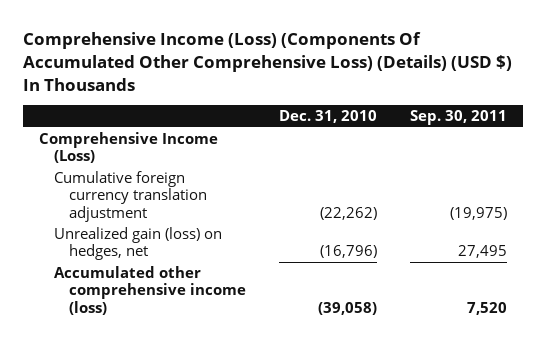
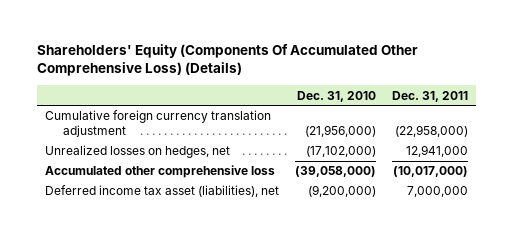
[22,32,512,91] Comprehensive Income (Loss) (Components Of Accumulated Other Comprehensive Loss) (Details) (USD $) In Thousands -> [36,44,418,77] Shareholders' Equity (Components Of Accumulated Other Comprehensive Loss) (Details)
[409,110,507,126] Sep. 30, 2011 -> none
none -> [391,90,468,102] Dec. 31, 2011
[39,131,219,164] Comprehensive Income (Loss) -> none
[320,206,378,220] (22,262) -> [304,125,376,138] (21,956,000)
[54,226,223,261] Unrealized gain (loss) on hedges, net -> [44,145,230,159] Unrealized losses on hedges, net
[320,245,378,259] (16,796) -> [305,146,376,158] (17,102,000)
[54,265,247,315] Accumulated other comprehensive income (loss) -> [44,165,275,179] Accumulated other comprehensive loss
[318,301,378,315] (39,058) -> [294,166,376,178] (39,058,000)
none -> [44,185,279,198] Deferred income tax asset (liabilities), net

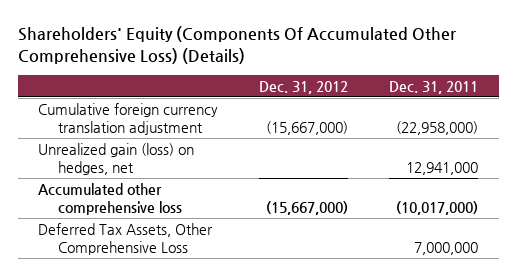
[296,90,376,102] Dec. 31, 2010 -> none
none -> [259,80,349,94] Dec. 31, 2012
[44,145,230,159] Unrealized losses on hedges, net -> [38,143,195,175] Unrealized gain (loss) on hedges, net
[44,185,279,198] Deferred income tax asset (liabilities), net -> none
none -> [38,223,214,255] Deferred Tax Assets, Other Comprehensive Loss

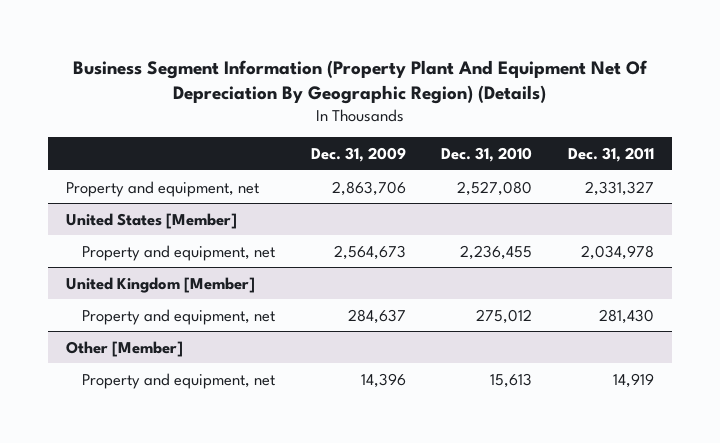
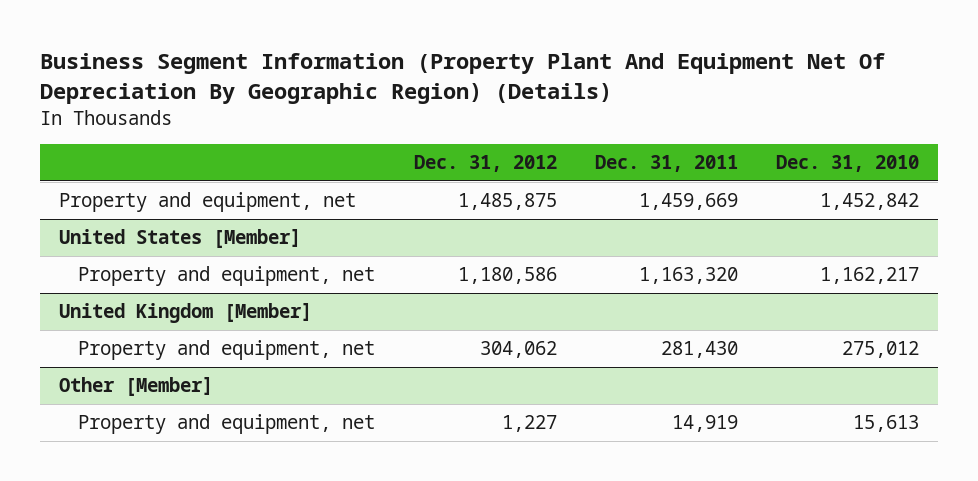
[310,147,406,163] Dec. 31, 2009 -> none
none -> [413,155,557,173] Dec. 31, 2012
[457,180,533,196] 2,527,080 -> [820,193,920,211] 1,452,842
[585,180,655,196] 2,331,327 -> [638,193,738,211] 1,459,669
[460,244,533,260] 2,236,455 -> [820,267,920,285] 1,162,217
[581,244,655,260] 2,034,978 -> [638,267,738,285] 1,163,320

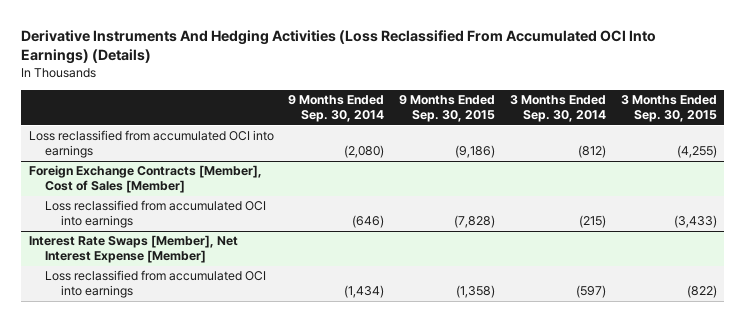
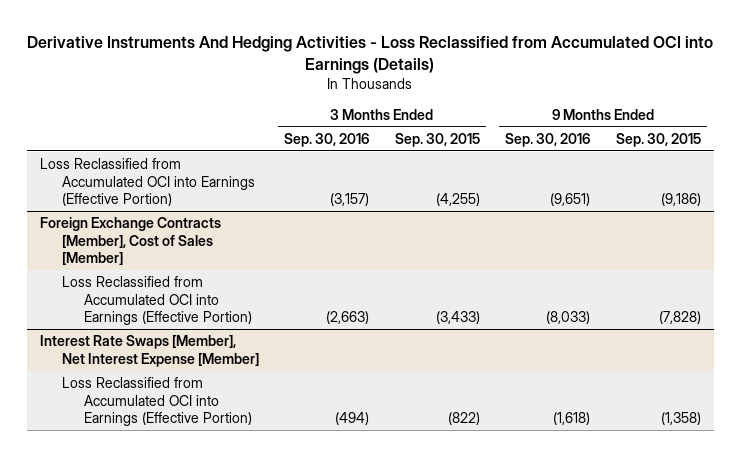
[21,29,657,65] Derivative Instruments And Hedging Activities (Loss Reclassified From Accumulated OCI Into Earnings) (Details) -> [27,36,714,74] Derivative Instruments And Hedging Activities - Loss Reclassified from Accumulated OCI into Earnings (Details)
[288,95,385,123] 9 Months Ended Sep. 30, 2014 -> none
[510,95,607,123] 3 Months Ended Sep. 30, 2014 -> none
none -> [284,132,370,147] Sep. 30, 2016
none -> [505,132,591,147] Sep. 30, 2016
[28,130,274,159] Loss reclassified from accumulated OCI into earnings -> [39,158,255,207] Loss Reclassified from Accumulated OCI into Earnings (Effective Portion)
[44,200,266,229] Loss reclassified from accumulated OCI into earnings -> [61,276,252,326] Loss Reclassified from Accumulated OCI into Earnings (Effective Portion)
[44,270,266,299] Loss reclassified from accumulated OCI into earnings -> [61,377,252,427] Loss Reclassified from Accumulated OCI into Earnings (Effective Portion)

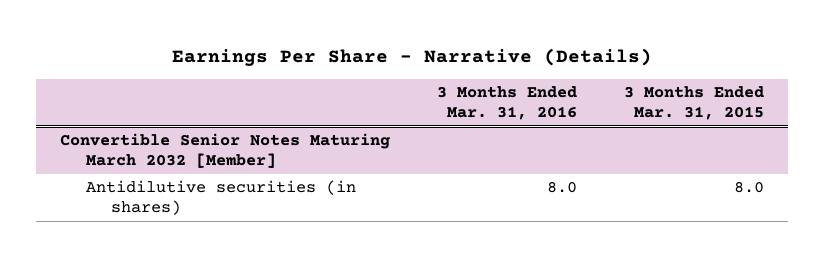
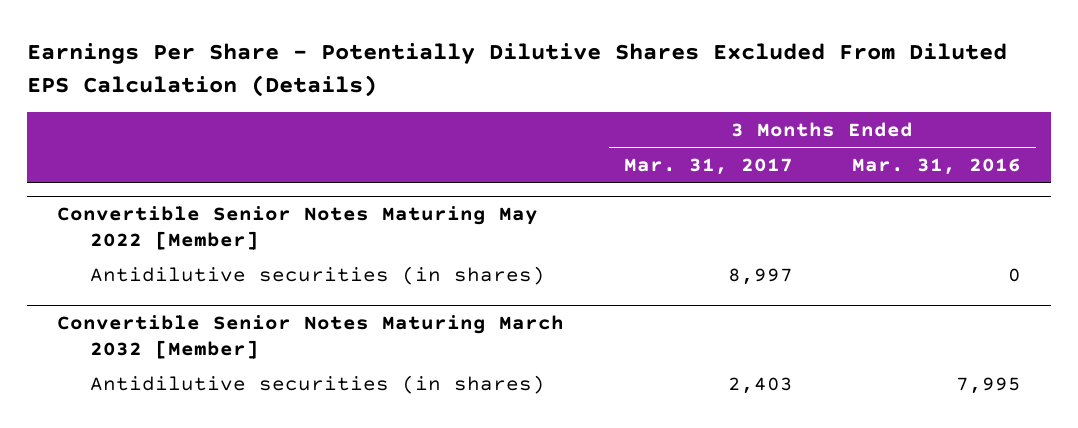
[172,48,653,67] Earnings Per Share - Narrative (Details) -> [27,43,1008,97] Earnings Per Share - Potentially Dilutive Shares Excluded From Diluted EPS Calculation (Details)
[624,86,765,121] 3 Months Ended Mar. 31, 2015 -> none
none -> [623,157,793,175] Mar. 31, 2017
none -> [56,205,538,251] Convertible Senior Notes Maturing May 2022 [Member]
none -> [90,265,546,285] Antidilutive securities (in shares)
[547,181,578,194] 8.0 -> [956,376,1022,394] 7,995

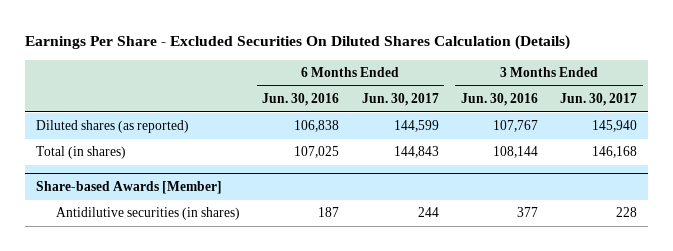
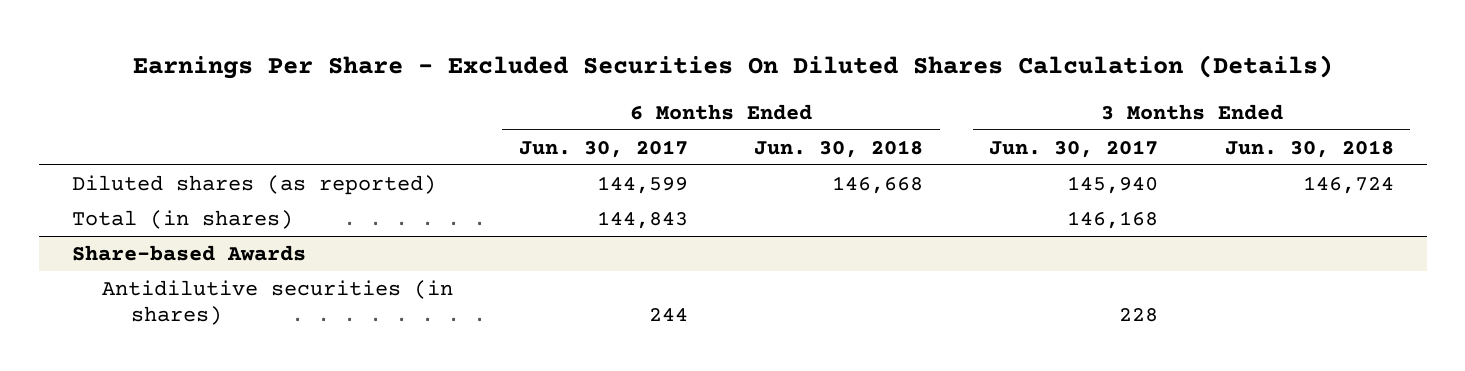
[262,93,340,107] Jun. 30, 2016 -> none
[460,93,538,107] Jun. 30, 2016 -> none
none -> [754,139,924,158] Jun. 30, 2018
none -> [1224,139,1394,158] Jun. 30, 2018
[35,181,222,195] Share-based Awards [Member] -> [71,244,306,261] Share-based Awards

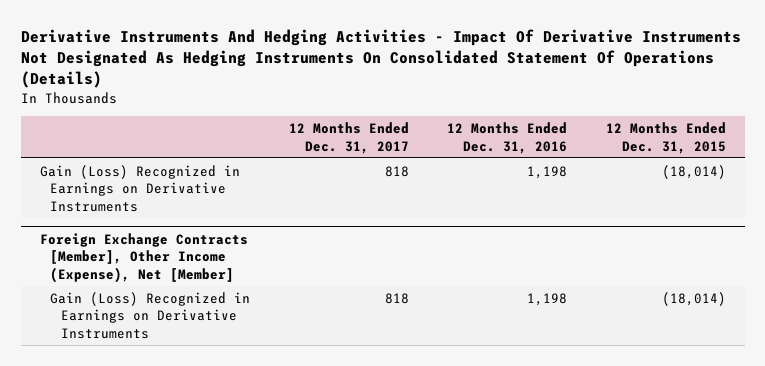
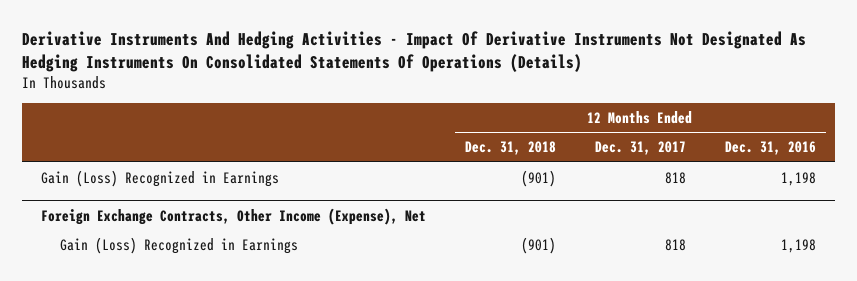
[20,28,741,89] Derivative Instruments And Hedging Activities - Impact Of Derivative Instruments Not Designated As Hedging Instruments On Consolidated Statement Of Operations (Details) -> [21,30,806,73] Derivative Instruments And Hedging Activities - Impact Of Derivative Instruments Not Designated As Hedging Instruments On Consolidated Statements Of Operations (Details)
[605,121,726,154] 12 Months Ended Dec. 31, 2015 -> none
none -> [465,141,557,156] Dec. 31, 2018
[39,164,240,213] Gain (Loss) Recognized in Earnings on Derivative Instruments -> [41,169,280,187] Gain (Loss) Recognized in Earnings
[39,232,248,283] Foreign Exchange Contracts [Member], Other Income (Expense), Net [Member] -> [41,207,427,225] Foreign Exchange Contracts, Other Income (Expense), Net
[50,291,251,340] Gain (Loss) Recognized in Earnings on Derivative Instruments -> [59,236,298,254] Gain (Loss) Recognized in Earnings

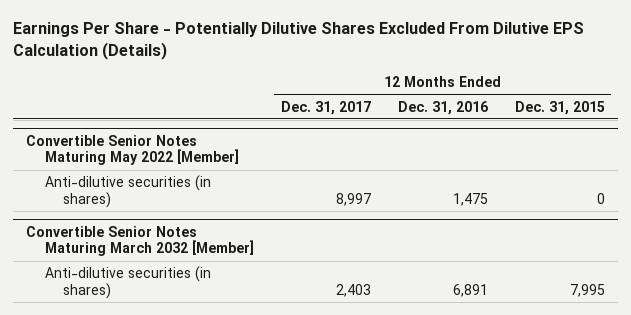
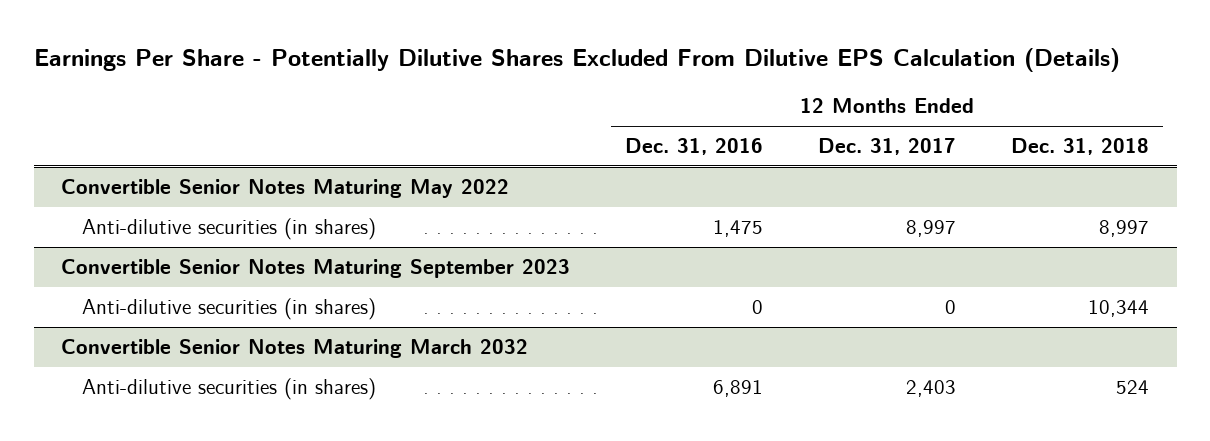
[514,100,605,115] Dec. 31, 2015 -> none
none -> [1011,138,1150,156] Dec. 31, 2018
[26,134,239,166] Convertible Senior Notes Maturing May 2022 [Member] -> [61,179,510,199] Convertible Senior Notes Maturing May 2022
none -> [61,259,571,279] Convertible Senior Notes Maturing September 2023
none -> [81,298,376,321] Anti-dilutive securities (in shares)
[26,225,254,257] Convertible Senior Notes Maturing March 2032 [Member] -> [61,339,529,359] Convertible Senior Notes Maturing March 2032

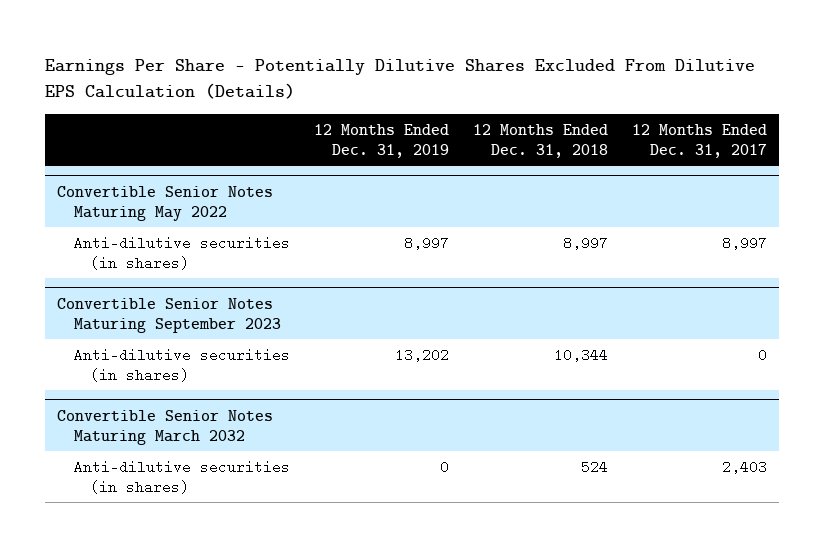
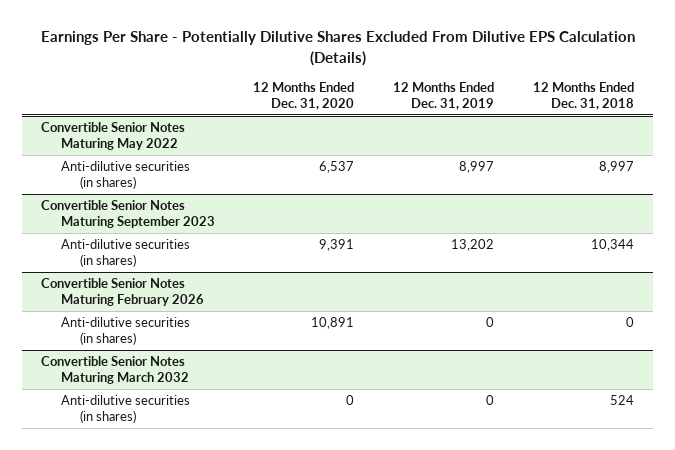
[632,123,768,158] 12 Months Ended Dec. 31, 2017 -> none
none -> [253,81,355,110] 12 Months Ended Dec. 31, 2020
none -> [41,278,204,307] Convertible Senior Notes Maturing February 2026
none -> [60,317,190,346] Anti-dilutive securities (in shares)

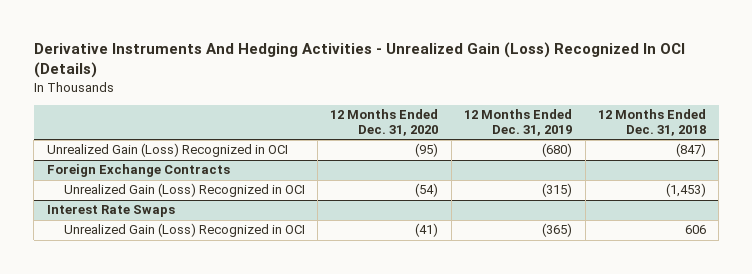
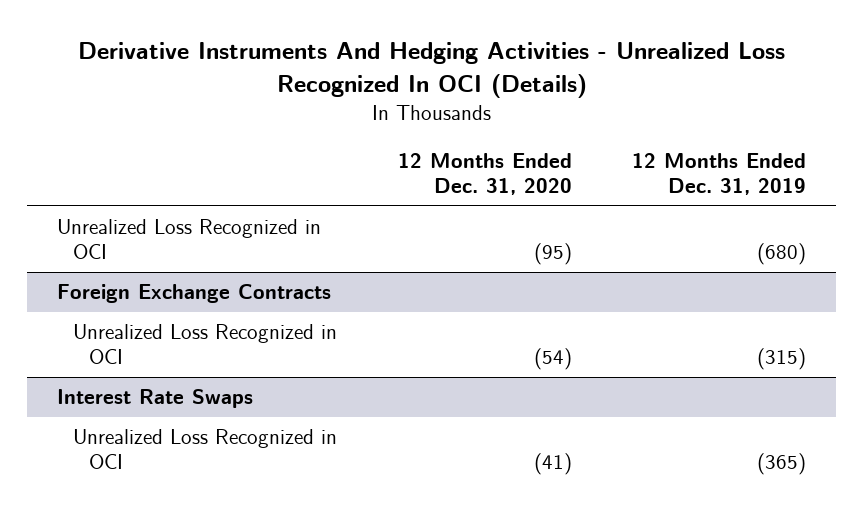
[33,41,685,79] Derivative Instruments And Hedging Activities - Unrealized Gain (Loss) Recognized In OCI (Details) -> [77,42,785,98] Derivative Instruments And Hedging Activities - Unrealized Loss Recognized In OCI (Details)
[597,109,706,137] 12 Months Ended Dec. 31, 2018 -> none
[46,143,288,158] Unrealized Gain (Loss) Recognized in OCI -> [56,219,321,260] Unrealized Loss Recognized in OCI
[63,183,305,198] Unrealized Gain (Loss) Recognized in OCI -> [72,324,337,365] Unrealized Loss Recognized in OCI
[63,223,305,238] Unrealized Gain (Loss) Recognized in OCI -> [72,429,337,470] Unrealized Loss Recognized in OCI

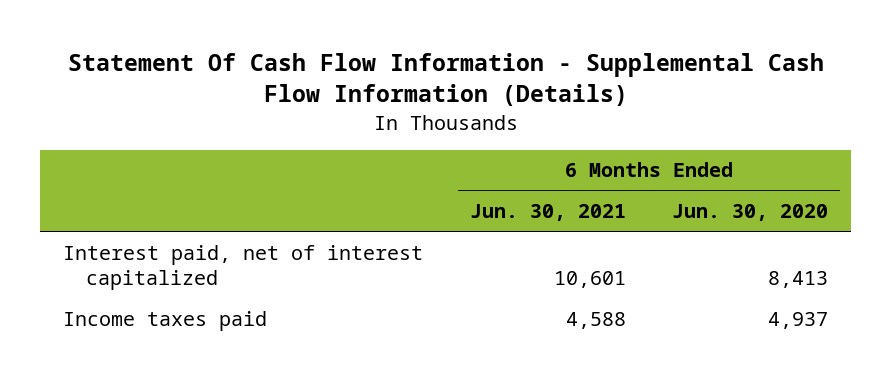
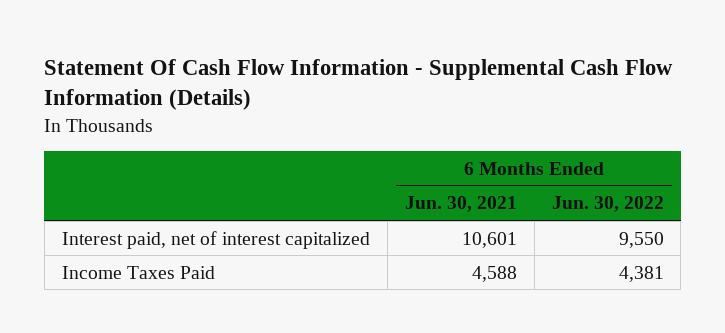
[672,204,829,222] Jun. 30, 2020 -> none
none -> [551,196,664,213] Jun. 30, 2022
[63,310,268,331] Income taxes paid -> [61,265,215,279] Income Taxes Paid

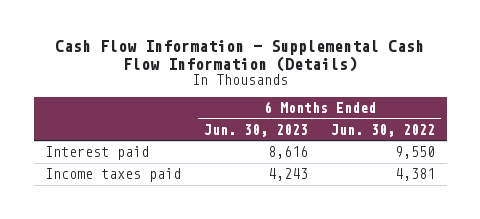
[44,58,674,111] Statement Of Cash Flow Information - Supplemental Cash Flow Information (Details) -> [55,39,425,72] Cash Flow Information - Supplemental Cash Flow Information (Details)
[404,196,517,213] Jun. 30, 2021 -> none
none -> [204,123,309,137] Jun. 30, 2023
[61,230,370,249] Interest paid, net of interest capitalized -> [45,146,150,161] Interest paid
[61,265,215,279] Income Taxes Paid -> [45,168,182,183] Income taxes paid

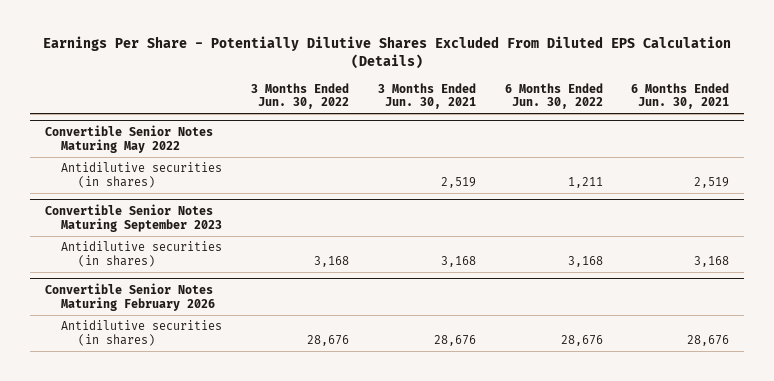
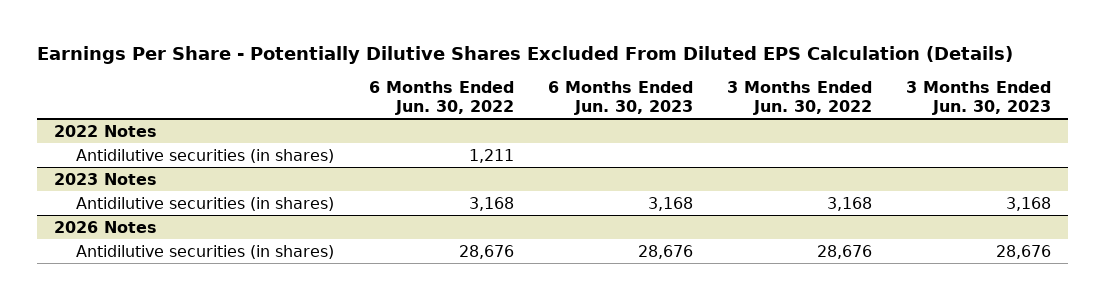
[377,82,476,110] 3 Months Ended Jun. 30, 2021 -> none
[631,82,730,110] 6 Months Ended Jun. 30, 2021 -> none
none -> [547,81,693,115] 6 Months Ended Jun. 30, 2023
none -> [906,81,1052,115] 3 Months Ended Jun. 30, 2023
[44,124,213,153] Convertible Senior Notes Maturing May 2022 -> [53,124,157,137] 2022 Notes
[44,203,223,232] Convertible Senior Notes Maturing September 2023 -> [53,172,157,185] 2023 Notes
[44,282,216,311] Convertible Senior Notes Maturing February 2026 -> [53,220,157,233] 2026 Notes

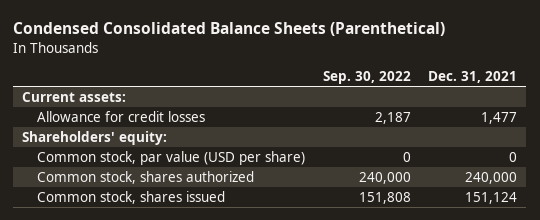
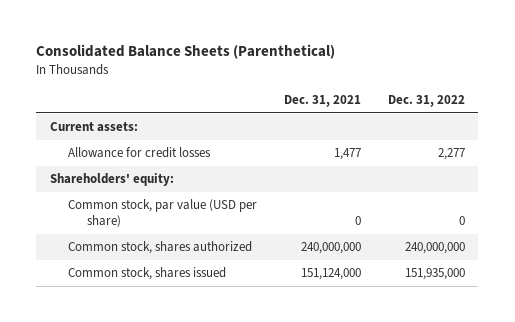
[13,22,446,37] Condensed Consolidated Balance Sheets (Parenthetical) -> [36,44,336,60] Consolidated Balance Sheets (Parenthetical)
[322,71,411,85] Sep. 30, 2022 -> none
none -> [387,94,465,107] Dec. 31, 2022
[465,171,518,184] 240,000 -> [301,242,362,255] 240,000,000
[465,191,518,204] 151,124 -> [301,268,362,281] 151,124,000

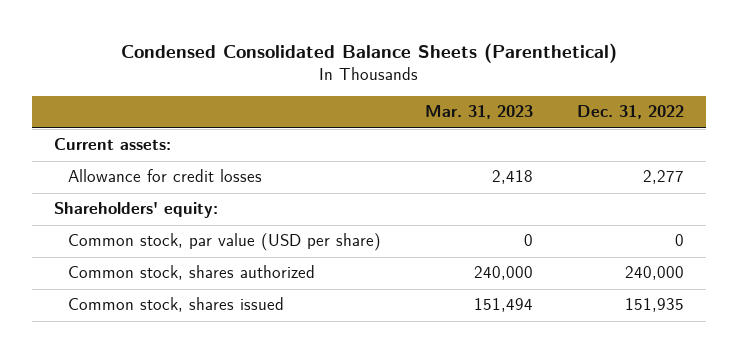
[36,44,336,60] Consolidated Balance Sheets (Parenthetical) -> [121,42,618,63] Condensed Consolidated Balance Sheets (Parenthetical)
[284,94,362,107] Dec. 31, 2021 -> none
none -> [424,105,533,120] Mar. 31, 2023
[404,242,465,255] 240,000,000 -> [624,266,684,281] 240,000
[404,268,465,281] 151,935,000 -> [624,298,684,313] 151,935

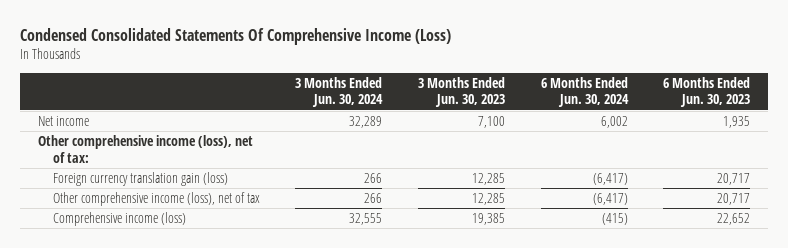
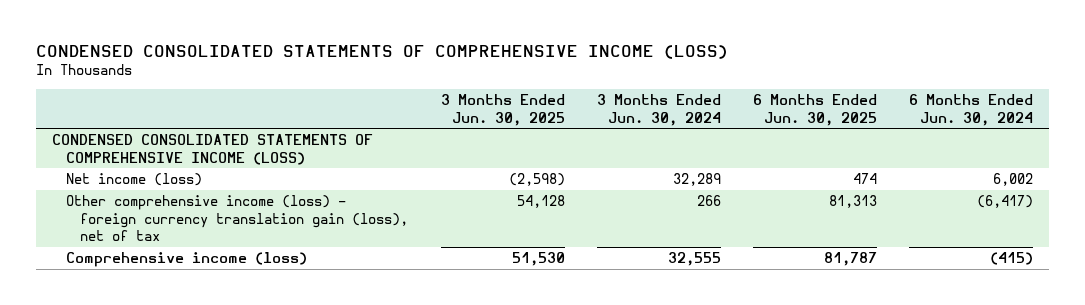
[19,27,451,45] Condensed Consolidated Statements Of Comprehensive Income (Loss) -> [35,44,728,59] CONDENSED CONSOLIDATED STATEMENTS OF COMPREHENSIVE INCOME (LOSS)
[418,76,506,108] 3 Months Ended Jun. 30, 2023 -> none
[663,76,751,108] 6 Months Ended Jun. 30, 2023 -> none
none -> [440,94,565,126] 3 Months Ended Jun. 30, 2025
none -> [752,94,877,126] 6 Months Ended Jun. 30, 2025
[37,135,253,163] Other comprehensive income (loss), net of tax: -> none
[52,192,260,207] Other comprehensive income (loss), net of tax -> none
none -> [51,134,373,165] CONDENSED CONSOLIDATED STATEMENTS OF COMPREHENSIVE INCOME (LOSS)
[37,116,89,127] Net income -> [66,173,203,187] Net income (loss)
[52,172,228,187] Foreign currency translation gain (loss) -> [66,195,409,242] Other comprehensive income (loss) - foreign currency translation gain (loss), net of tax

